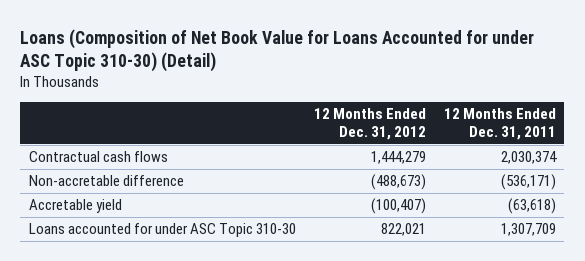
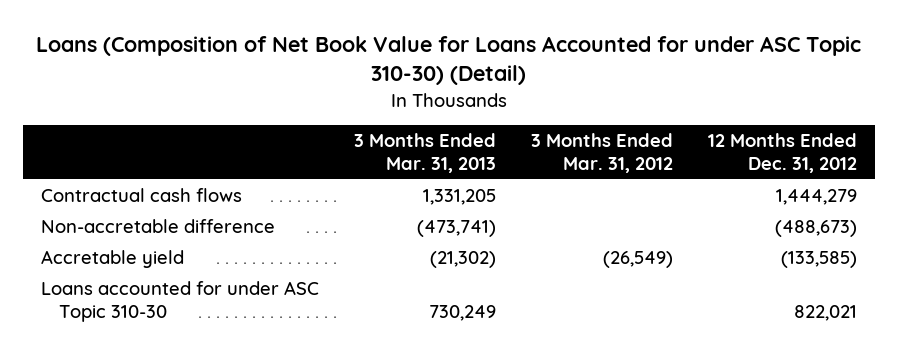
[443,108,556,141] 12 Months Ended Dec. 31, 2011 -> none
none -> [354,133,497,173] 3 Months Ended Mar. 31, 2013
none -> [531,133,674,173] 3 Months Ended Mar. 31, 2012
[370,198,426,215] (100,407) -> [781,250,858,268] (133,585)

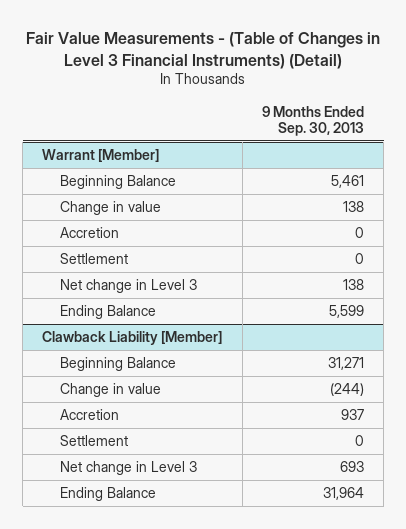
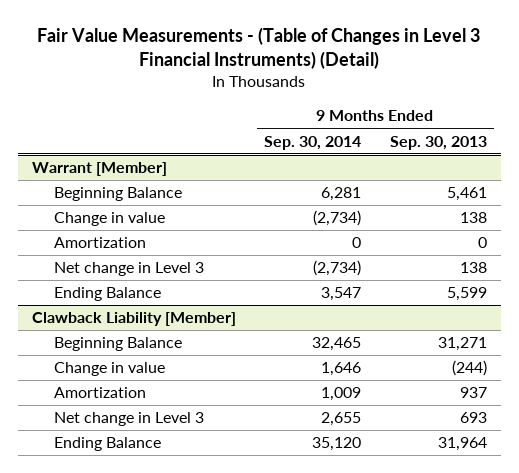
none -> [264,135,362,150] Sep. 30, 2014
[60,253,129,265] Settlement -> none
[60,227,120,239] Accretion -> [54,237,147,249] Amortization
[60,435,129,447] Settlement -> none
[60,409,120,421] Accretion -> [54,387,147,399] Amortization

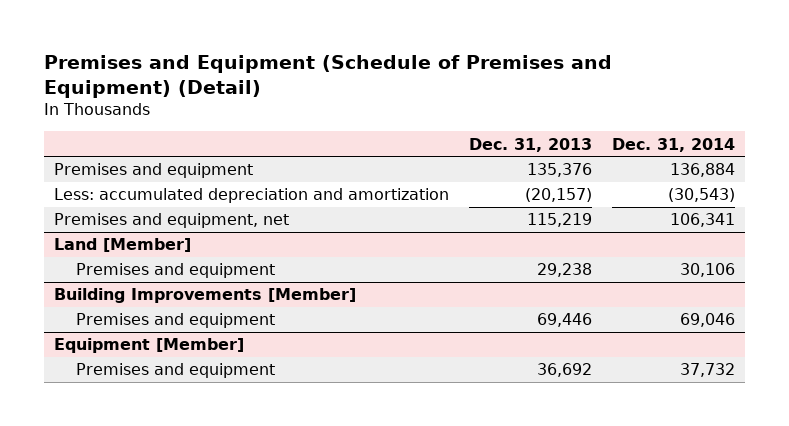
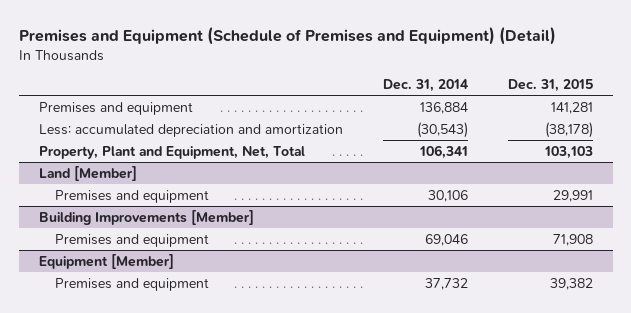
[468,137,592,152] Dec. 31, 2013 -> none
none -> [507,79,593,93] Dec. 31, 2015
[53,213,289,229] Premises and equipment, net -> [38,145,305,159] Property, Plant and Equipment, Net, Total

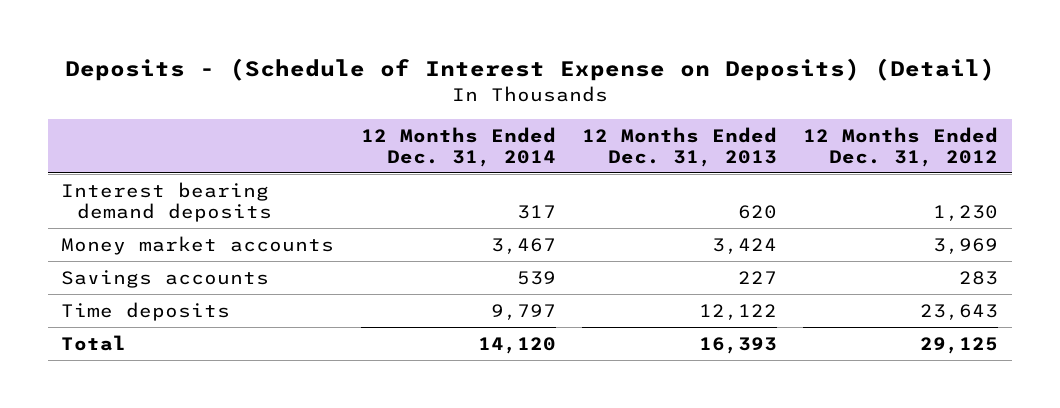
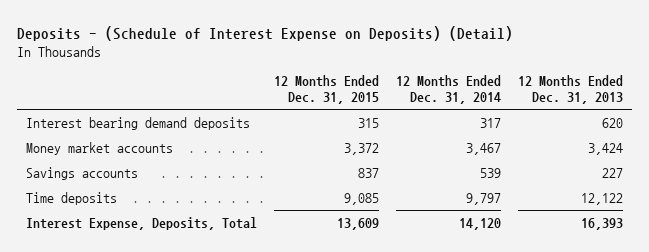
[803,126,999,167] 12 Months Ended Dec. 31, 2012 -> none
none -> [274,75,380,105] 12 Months Ended Dec. 31, 2015
[61,334,127,351] Total -> [25,216,257,230] Interest Expense, Deposits, Total

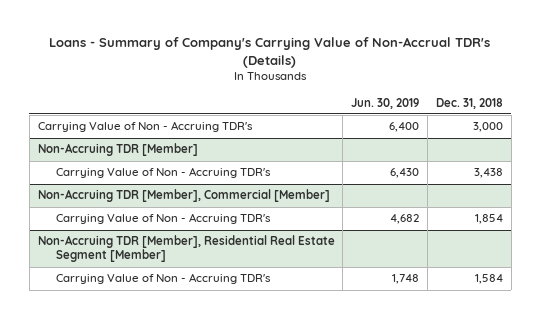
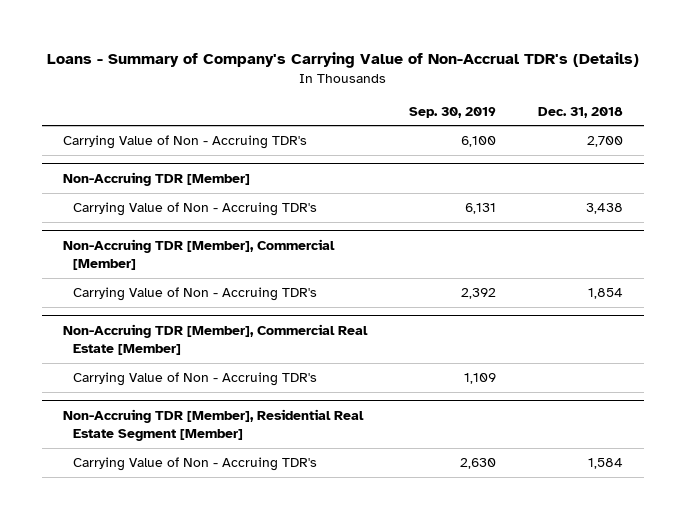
[351,97,420,109] Jun. 30, 2019 -> none
none -> [409,106,497,118] Sep. 30, 2019
[473,122,504,133] 3,000 -> [587,136,624,148] 2,700
none -> [63,324,369,356] Non-Accruing TDR [Member], Commercial Real Estate [Member]
none -> [73,372,318,387] Carrying Value of Non - Accruing TDR's

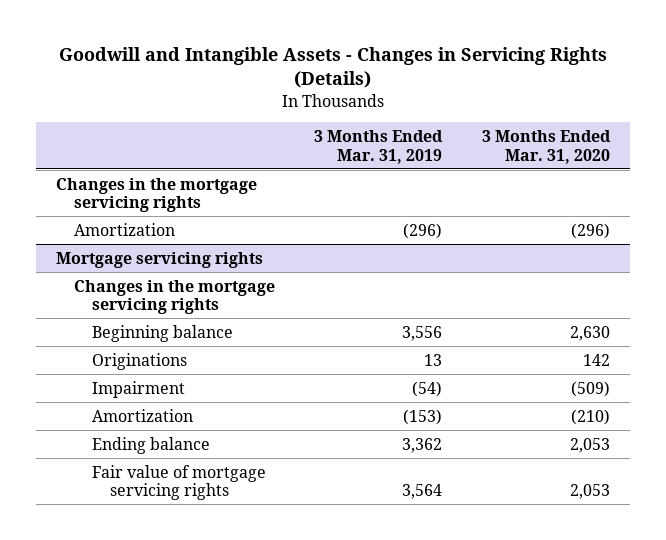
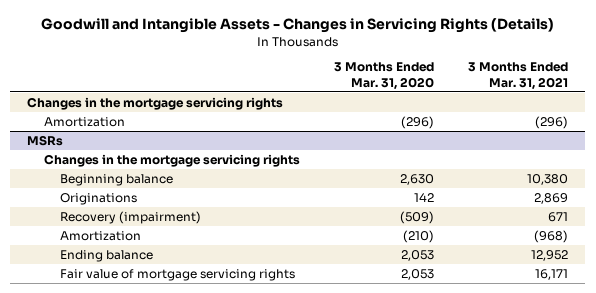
[314,130,444,164] 3 Months Ended Mar. 31, 2019 -> none
none -> [468,62,569,90] 3 Months Ended Mar. 31, 2021
[55,251,263,268] Mortgage servicing rights -> [27,134,64,146] MSRs
[91,380,185,398] Impairment -> [60,210,202,224] Recovery (impairment)

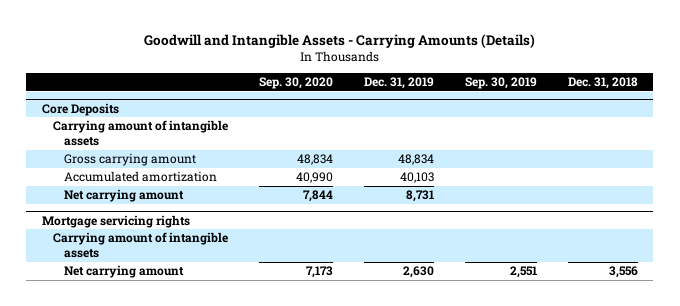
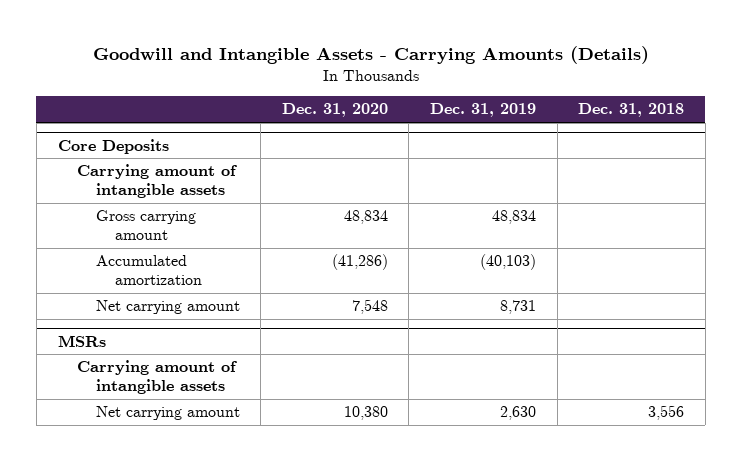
[258,77,333,90] Sep. 30, 2020 -> none
[464,77,537,90] Sep. 30, 2019 -> none
none -> [281,103,388,118] Dec. 31, 2020
[399,172,434,184] 40,103 -> [480,254,537,271] (40,103)
[41,214,190,228] Mortgage servicing rights -> [57,334,106,347] MSRs

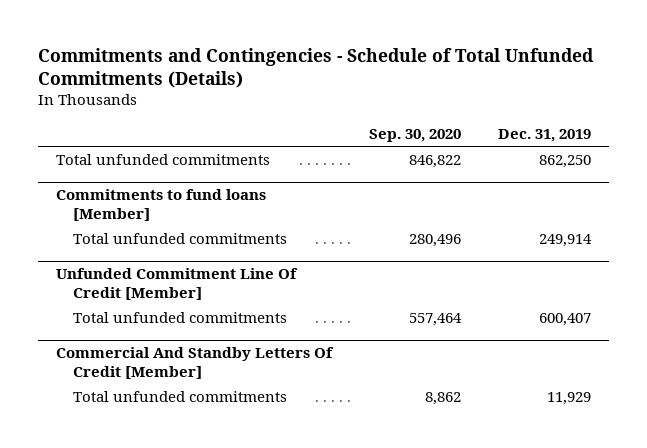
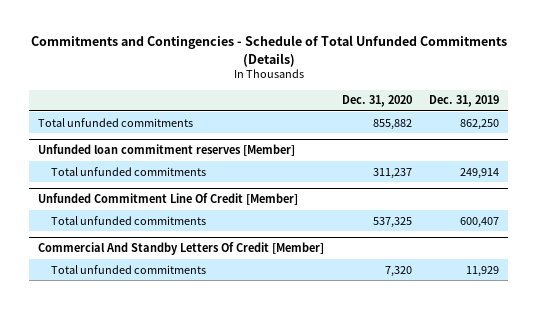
[369,128,462,142] Sep. 30, 2020 -> none
none -> [341,95,412,108] Dec. 31, 2020
[56,189,267,222] Commitments to fund loans [Member] -> [38,144,296,157] Unfunded loan commitment reserves [Member]

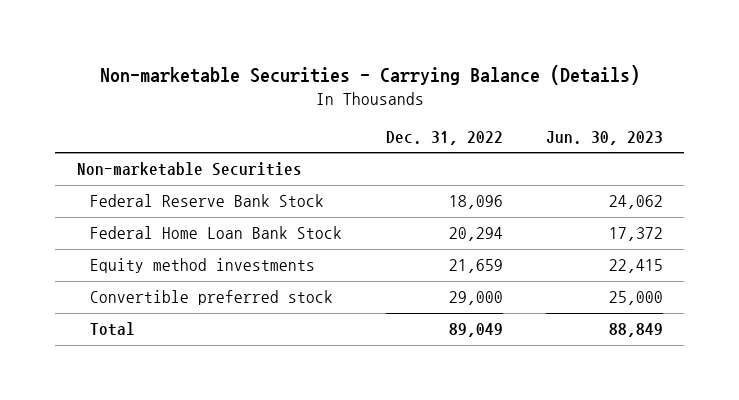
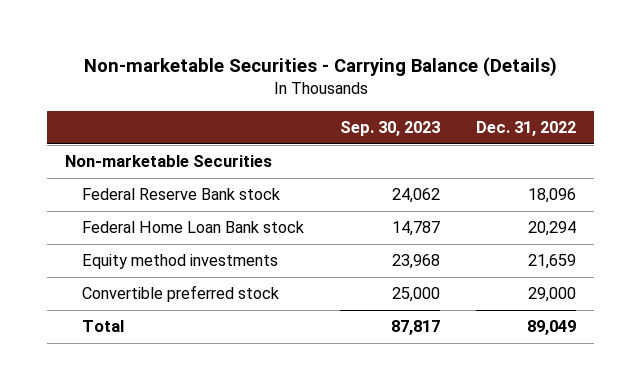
[545,130,663,145] Jun. 30, 2023 -> none
none -> [340,121,441,137] Sep. 30, 2023
[90,194,325,208] Federal Reserve Bank Stock -> [82,188,281,201] Federal Reserve Bank stock
[90,226,343,240] Federal Home Loan Bank Stock -> [82,221,305,234] Federal Home Loan Bank stock

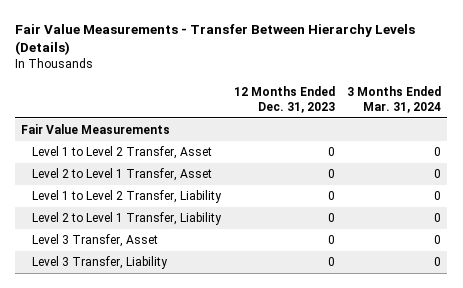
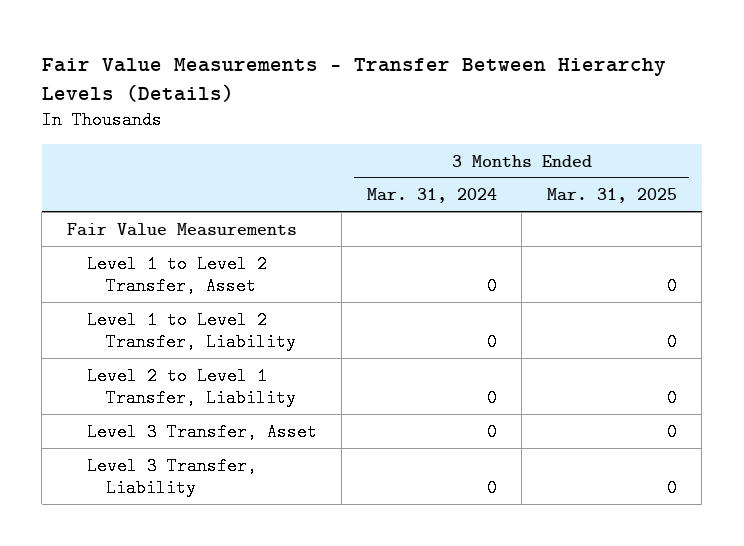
[233,85,335,113] 12 Months Ended Dec. 31, 2023 -> none
none -> [546,188,677,204] Mar. 31, 2025
[31,168,212,182] Level 2 to Level 1 Transfer, Asset -> none

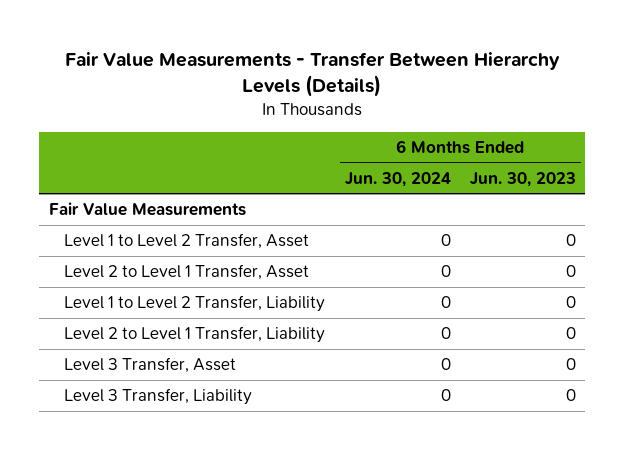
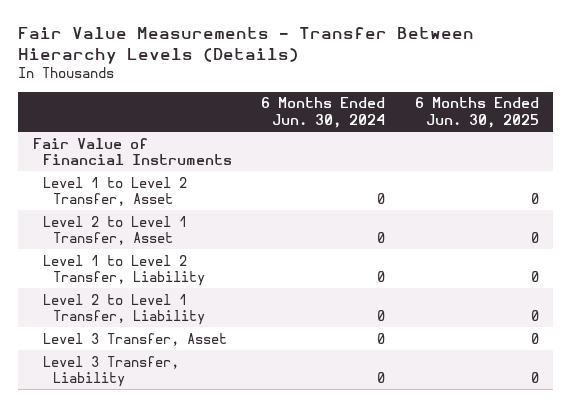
[469,171,576,187] Jun. 30, 2023 -> none
none -> [414,97,539,128] 6 Months Ended Jun. 30, 2025
[49,202,247,217] Fair Value Measurements -> [32,137,232,166] Fair Value of Financial Instruments

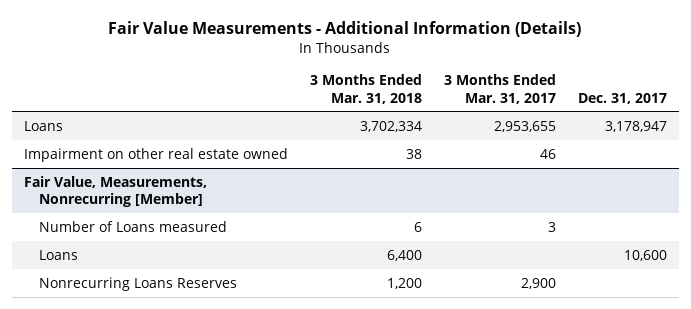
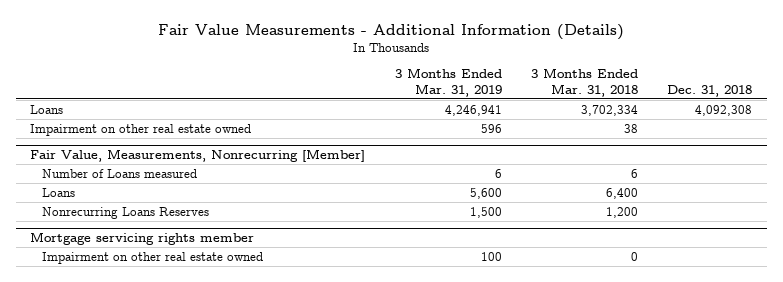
[444,74,557,104] 3 Months Ended Mar. 31, 2017 -> none
[578,92,668,104] Dec. 31, 2017 -> none
none -> [394,68,502,97] 3 Months Ended Mar. 31, 2019
none -> [667,84,753,97] Dec. 31, 2018
none -> [30,232,255,246] Mortgage servicing rights member
none -> [41,251,263,264] Impairment on other real estate owned

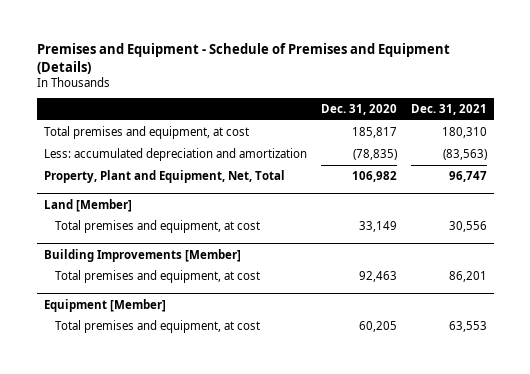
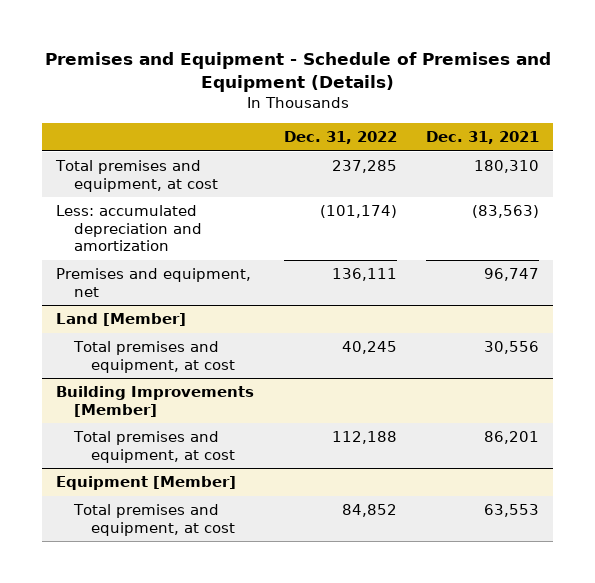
[320,103,397,115] Dec. 31, 2020 -> none
none -> [283,131,397,145] Dec. 31, 2022
[43,169,285,183] Property, Plant and Equipment, Net, Total -> [56,268,252,297] Premises and equipment, net

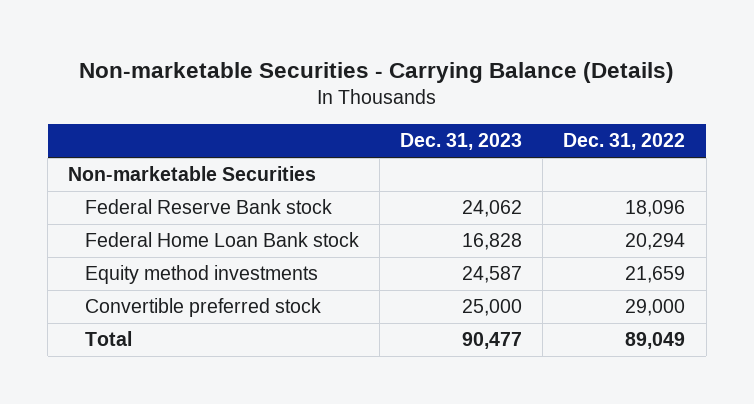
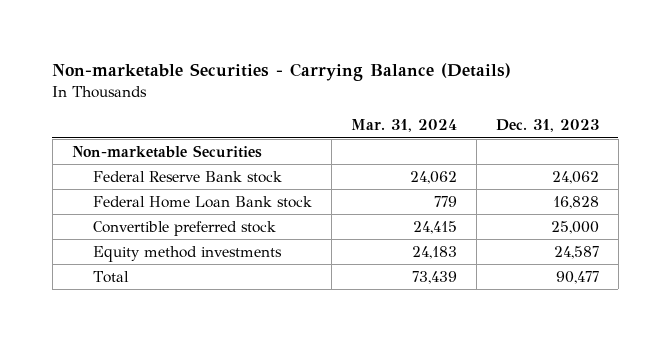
[563,133,686,151] Dec. 31, 2022 -> none
none -> [350,119,457,133] Mar. 31, 2024
[84,265,318,285] Equity method investments -> [92,245,282,262] Equity method investments

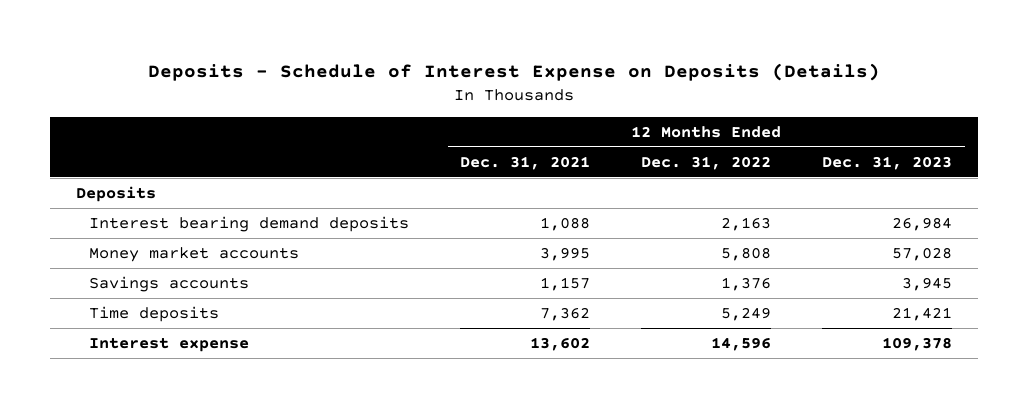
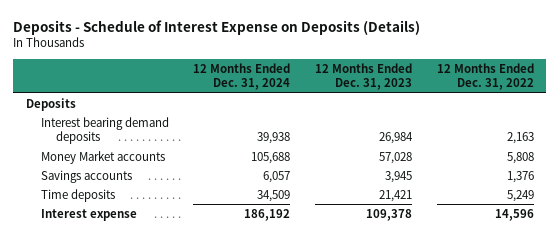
[460,155,591,170] Dec. 31, 2021 -> none
none -> [193,62,291,91] 12 Months Ended Dec. 31, 2024
[89,247,300,263] Money market accounts -> [40,150,165,164] Money Market accounts

